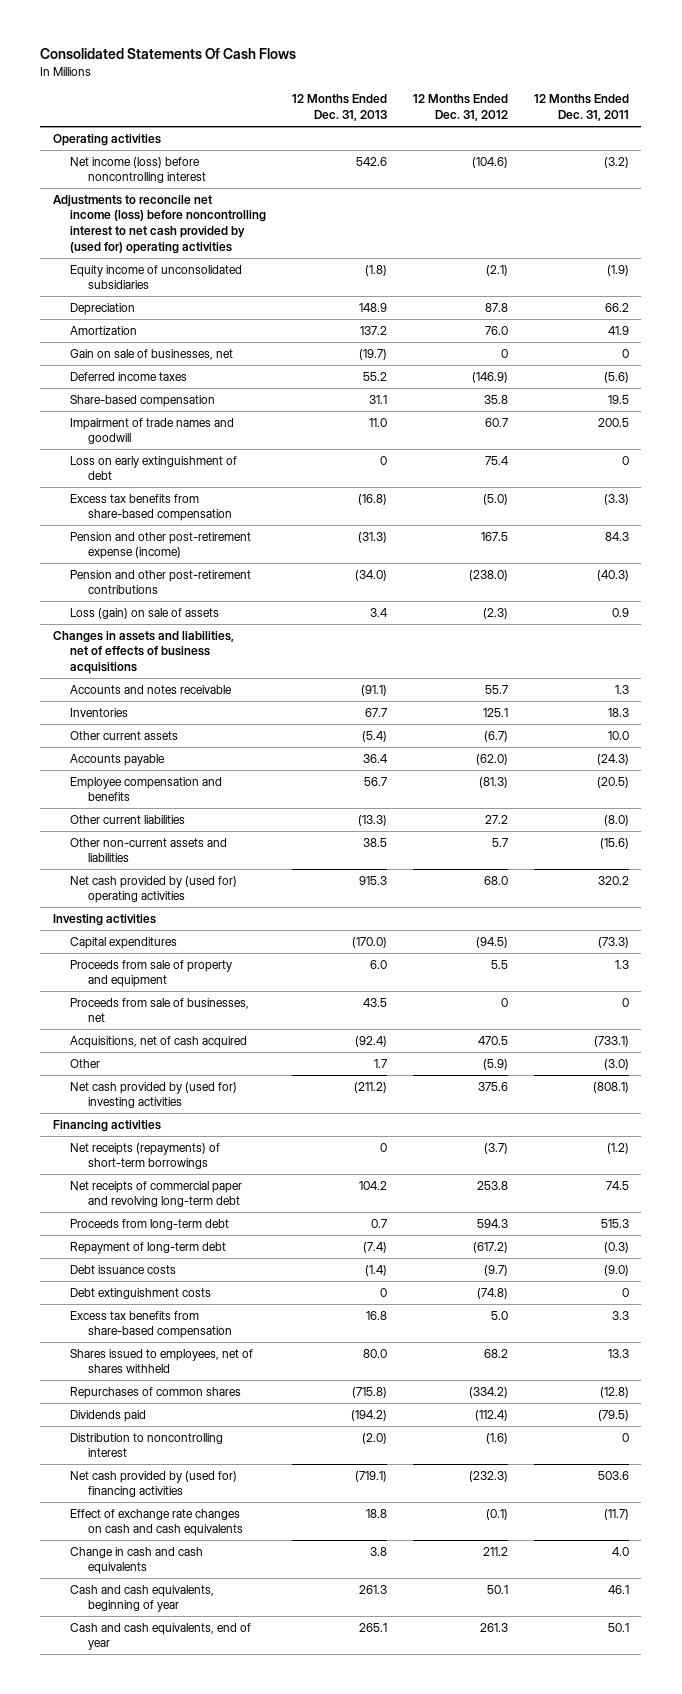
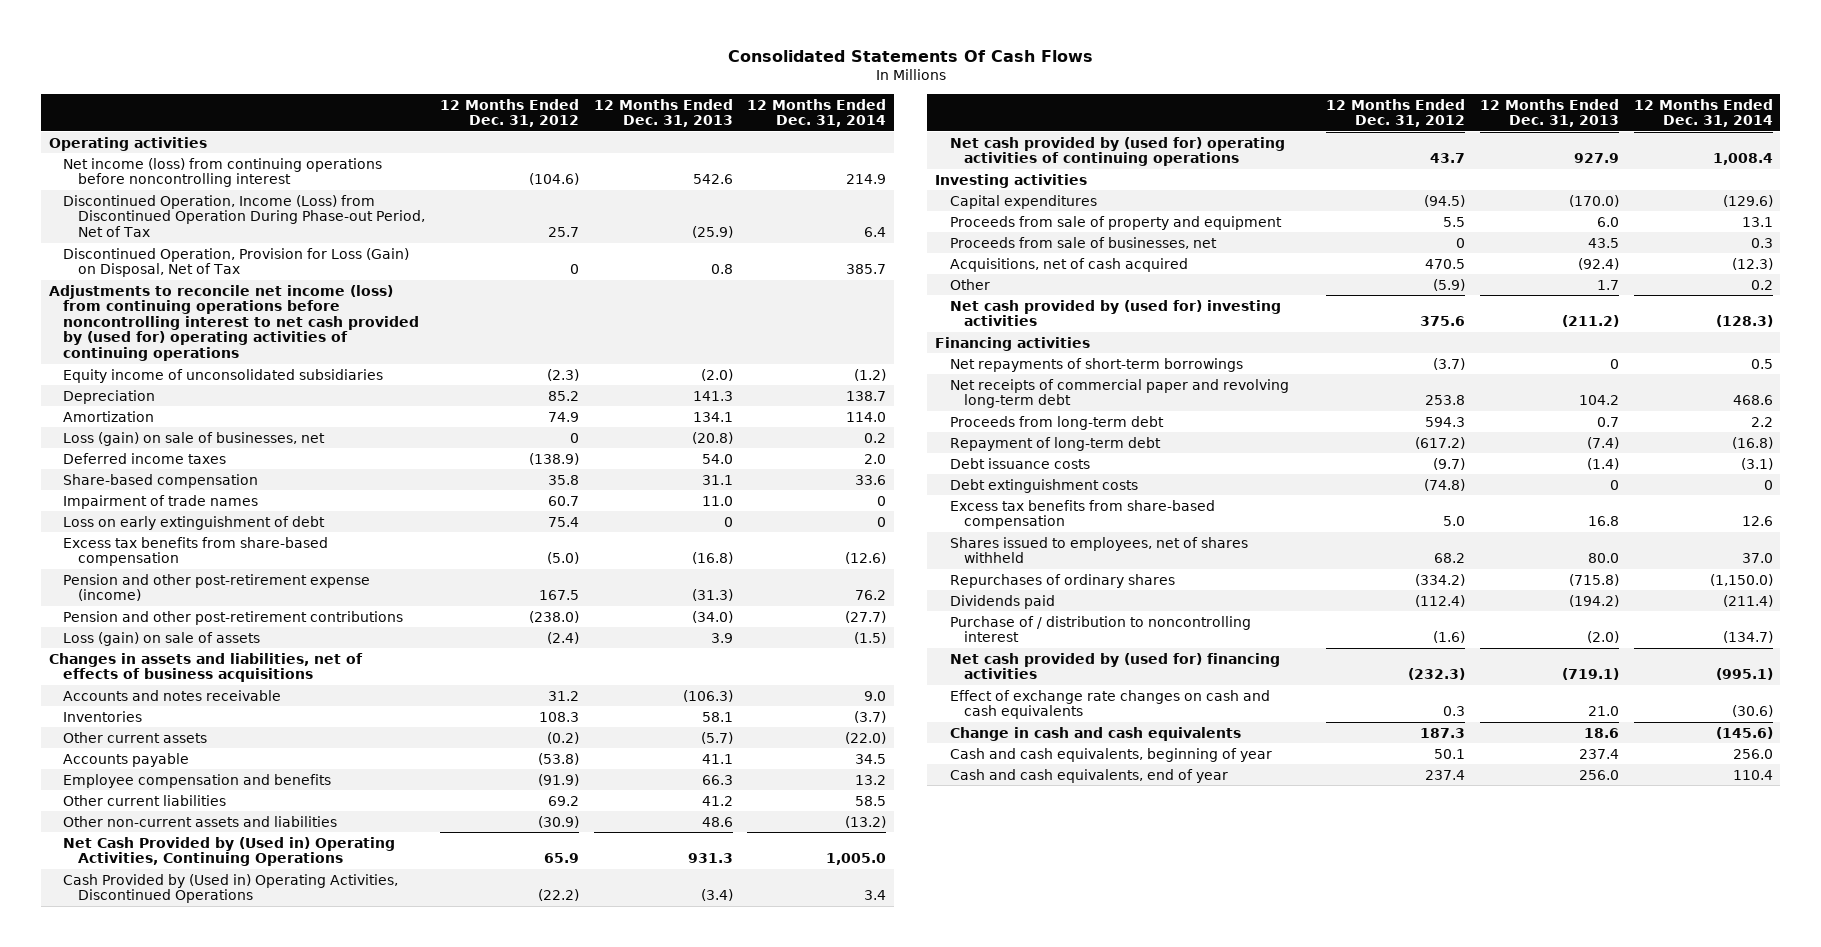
[533,94,629,122] 12 Months Ended Dec. 31, 2011 -> none
none -> [747,98,887,128] 12 Months Ended Dec. 31, 2014
[70,156,206,184] Net income (loss) before noncontrolling interest -> [63,157,383,188] Net income (loss) from continuing operations before noncontrolling interest
none -> [63,194,426,237] Discontinued Operation, Income (Loss) from Discontinued Operation During Phase-out Period, Net of Tax
none -> [63,247,410,278] Discontinued Operation, Provision for Loss (Gain) on Disposal, Net of Tax
[53,194,267,255] Adjustments to reconcile net income (loss) before noncontrolling interest to net cash provided by (used for) operating activities -> [48,284,420,362] Adjustments to reconcile net income (loss) from continuing operations before noncontrolling interest to net cash provided by (used for) operating activities of continuing operations
[365,264,388,276] (1.8) -> [700,368,733,381] (2.0)
[485,264,508,276] (2.1) -> [546,368,579,381] (2.3)
[359,302,388,312] 148.9 -> [692,390,733,401] 141.3
[484,302,508,312] 87.8 -> [547,390,579,401] 85.2
[360,325,388,335] 137.2 -> [692,411,733,422] 134.1
[484,325,508,335] 76.0 -> [547,411,579,422] 74.9
[70,348,234,360] Gain on sale of businesses, net -> [63,431,326,446] Loss (gain) on sale of businesses, net
[359,348,388,360] (19.7) -> [691,431,733,444] (20.8)
[363,371,388,381] 55.2 -> [701,453,733,464] 54.0
[471,371,508,383] (146.9) -> [528,452,579,465] (138.9)
[70,417,235,445] Impairment of trade names and goodwill -> [63,494,259,509] Impairment of trade names
[370,607,389,617] 3.4 -> [710,632,733,643] 3.9
[482,607,508,619] (2.3) -> [546,631,579,644] (2.4)
[361,684,388,696] (91.1) -> [682,689,733,702] (106.3)
[484,684,508,694] 55.7 -> [547,690,579,701] 31.2
[365,707,388,717] 67.7 -> [701,711,733,722] 58.1
[482,707,508,717] 125.1 -> [538,711,579,722] 108.3
[362,730,388,742] (5.4) -> [700,731,733,744] (5.7)
[483,730,508,742] (6.7) -> [546,731,579,744] (0.2)
[363,753,389,763] 36.4 -> [701,753,733,764] 41.1
[475,753,508,765] (62.0) -> [537,752,579,765] (53.8)
[364,776,388,786] 56.7 -> [701,774,733,785] 66.3
[478,776,508,788] (81.3) -> [537,773,579,786] (91.9)
[358,814,388,826] (13.3) -> [701,795,733,806] 41.2
[484,814,508,824] 27.2 -> [547,795,579,806] 69.2
[363,837,388,847] 38.5 -> [701,816,733,827] 48.6
[491,837,508,847] 5.7 -> [537,815,579,828] (30.9)
none -> [63,836,396,867] Net Cash Provided by (Used in) Operating Activities, Continuing Operations
none -> [63,873,399,904] Cash Provided by (Used in) Operating Activities, Discontinued Operations
[70,875,238,904] Net cash provided by (used for) operating activities -> [949,136,1285,167] Net cash provided by (used for) operating activities of continuing operations
[359,875,388,885] 915.3 -> [1573,153,1619,164] 927.9
[483,875,508,885] 68.0 -> [1429,153,1465,164] 43.7
[70,1142,221,1170] Net receipts (repayments) of short-term borrowings -> [949,357,1243,372] Net repayments of short-term borrowings
[70,1386,242,1399] Repurchases of common shares -> [949,573,1175,588] Repurchases of ordinary shares
[70,1432,224,1458] Distribution to noncontrolling interest -> [949,615,1251,643] Purchase of / distribution to noncontrolling interest
[366,1508,388,1518] 18.8 -> [1587,706,1619,717] 21.0
[485,1508,508,1520] (0.1) -> [1442,706,1465,717] 0.3
[370,1546,388,1556] 3.8 -> [1583,727,1619,738] 18.6
[482,1546,508,1556] 211.2 -> [1419,727,1465,738] 187.3
[359,1584,388,1594] 261.3 -> [1578,748,1619,759] 237.4
[359,1622,388,1632] 265.1 -> [1578,769,1619,780] 256.0
[479,1622,508,1632] 261.3 -> [1424,769,1465,780] 237.4

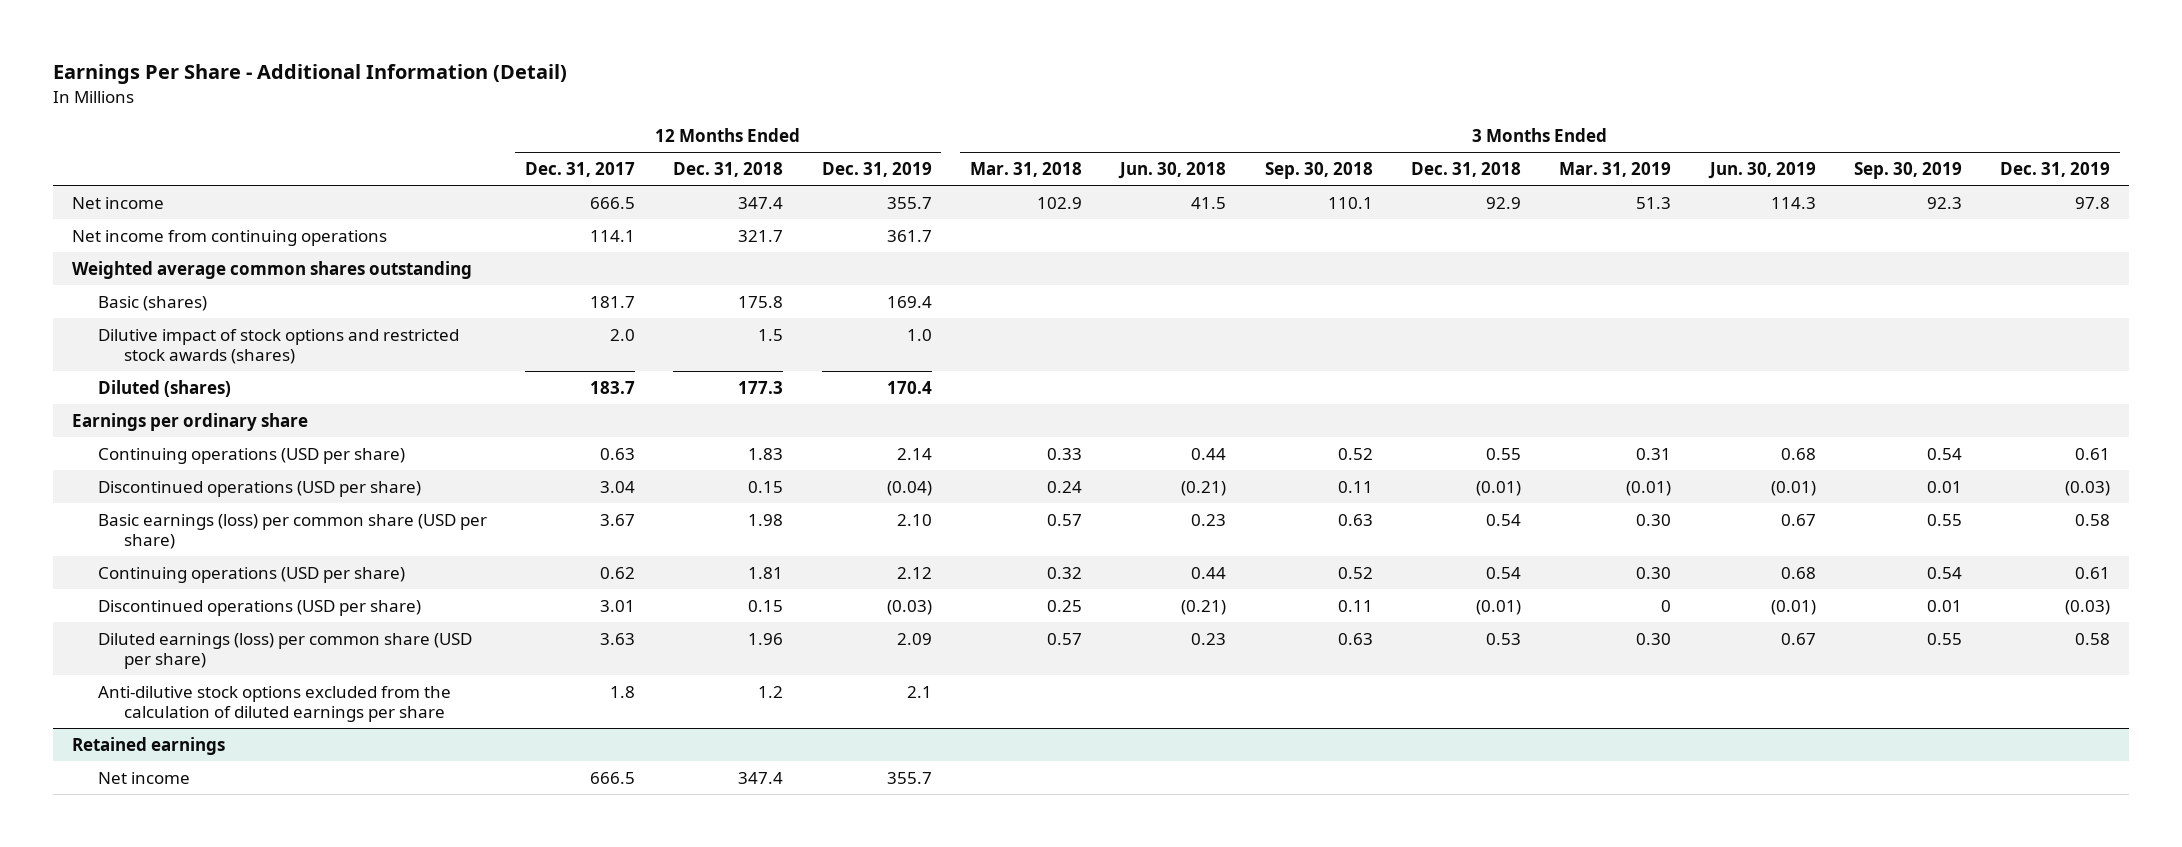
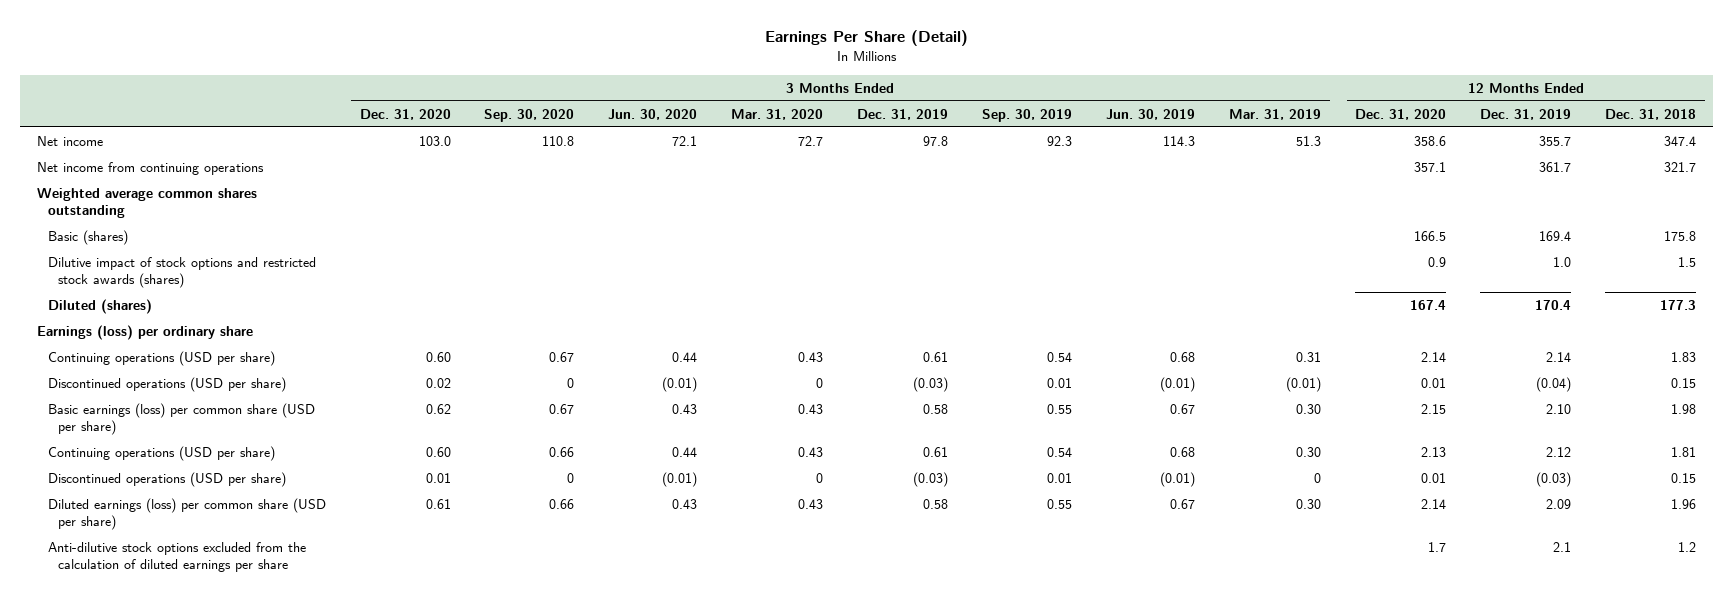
[52,64,567,85] Earnings Per Share - Additional Information (Detail) -> [764,29,968,46] Earnings Per Share (Detail)
[525,162,636,178] Dec. 31, 2017 -> none
[970,162,1083,178] Mar. 31, 2018 -> none
[1118,162,1227,180] Jun. 30, 2018 -> none
[1264,162,1373,180] Sep. 30, 2018 -> none
[1410,162,1521,178] Dec. 31, 2018 -> none
none -> [359,108,451,120] Dec. 31, 2020
none -> [484,108,575,122] Sep. 30, 2020
none -> [608,108,698,120] Jun. 30, 2020
none -> [731,108,824,120] Mar. 31, 2020
none -> [1355,108,1447,120] Dec. 31, 2020
[71,412,308,431] Earnings per ordinary share -> [36,324,253,340] Earnings (loss) per ordinary share
[71,736,225,755] Retained earnings -> none
[97,771,190,784] Net income -> none

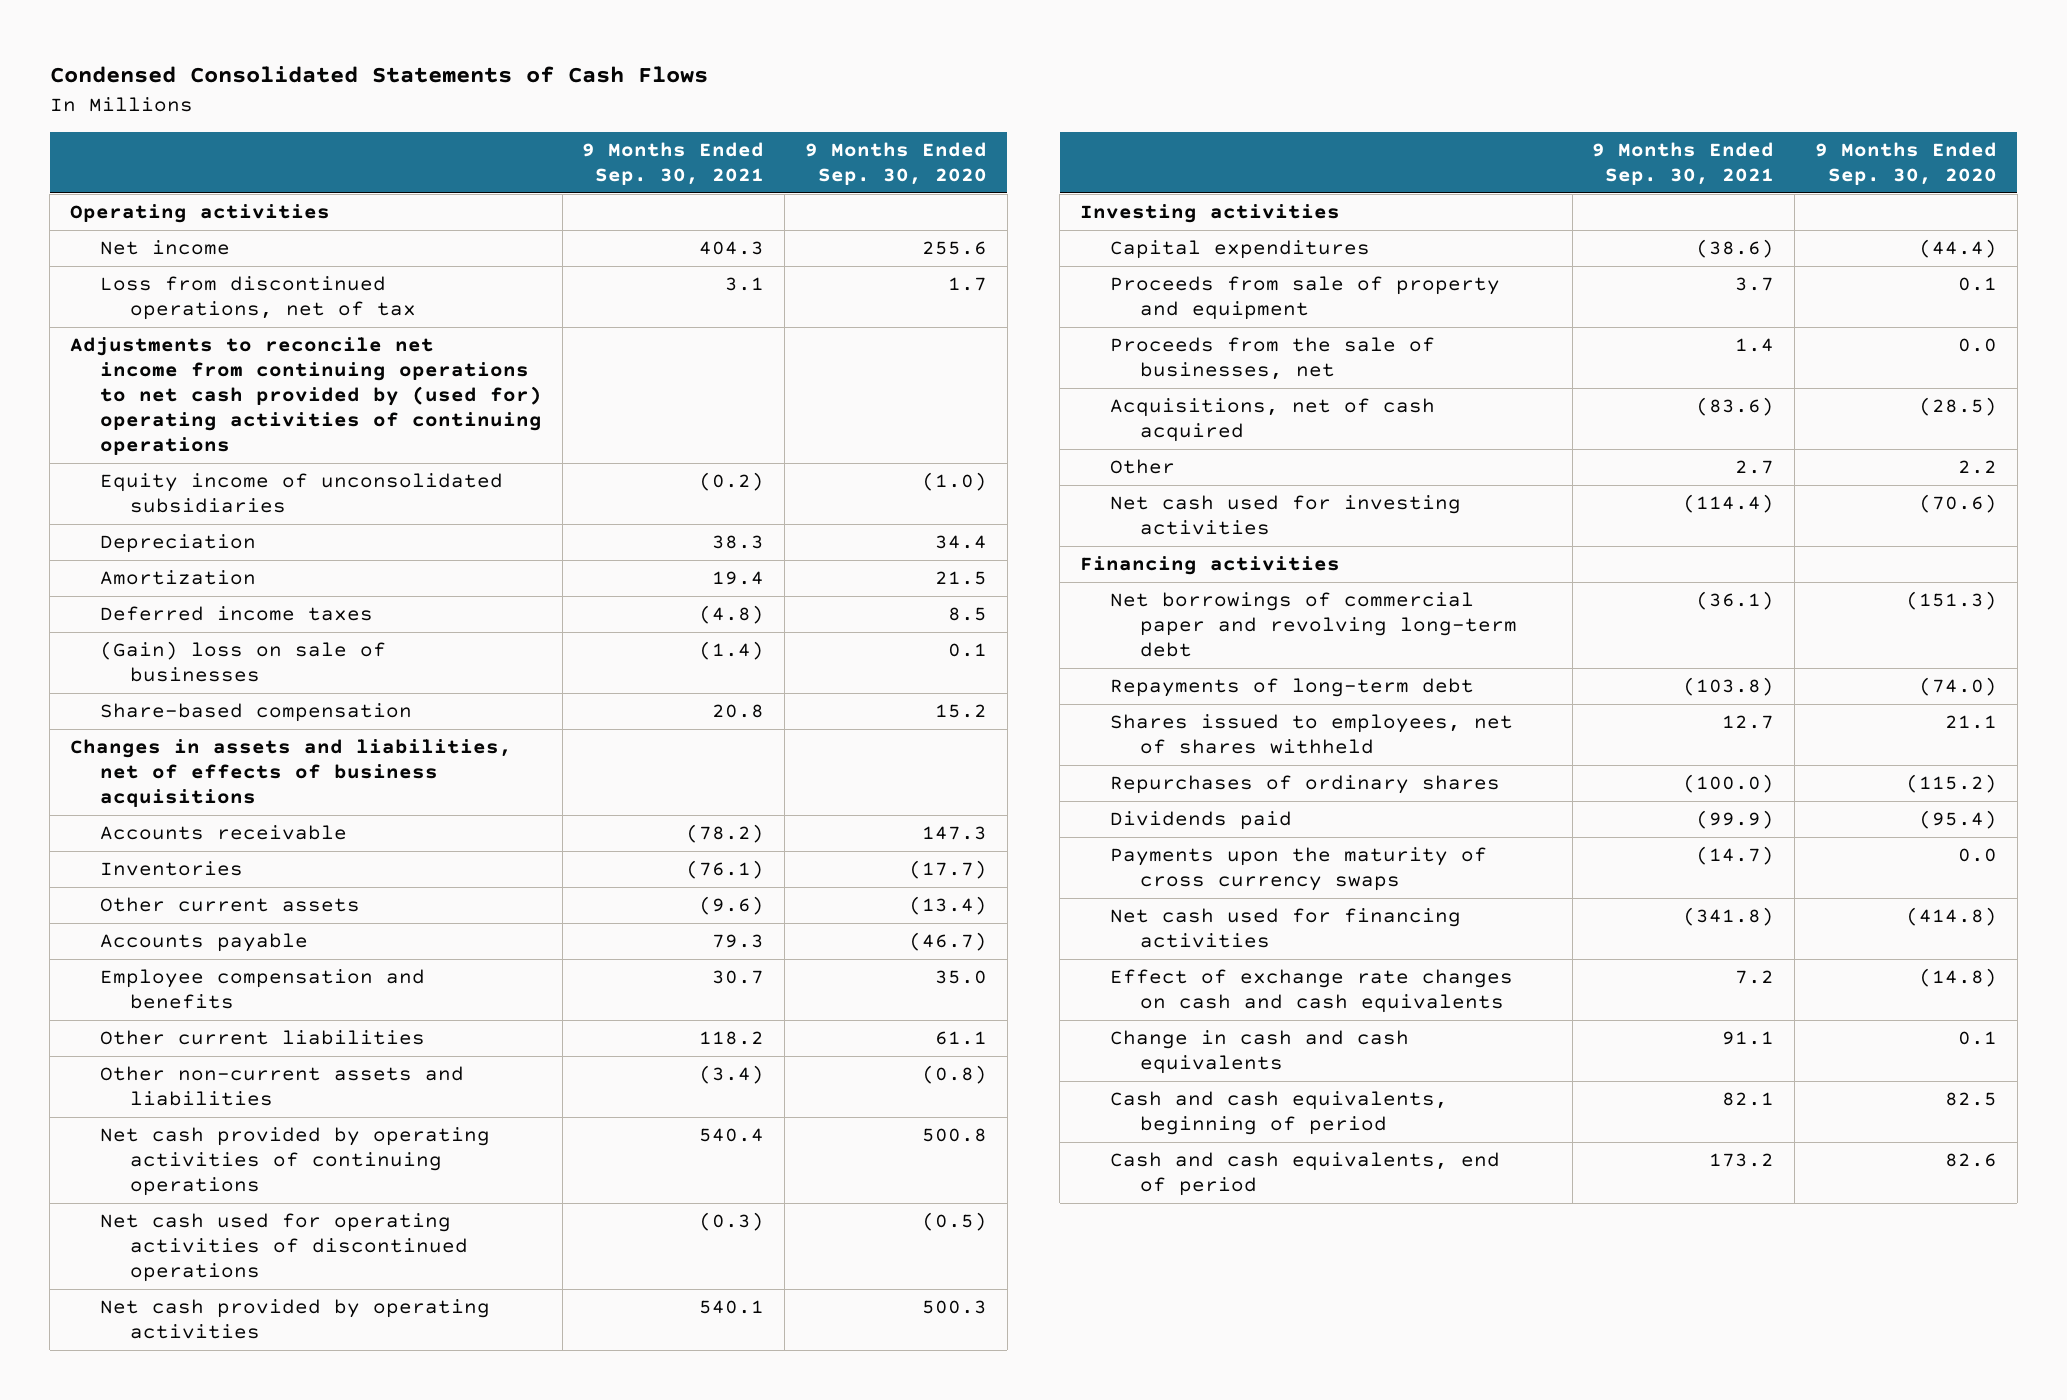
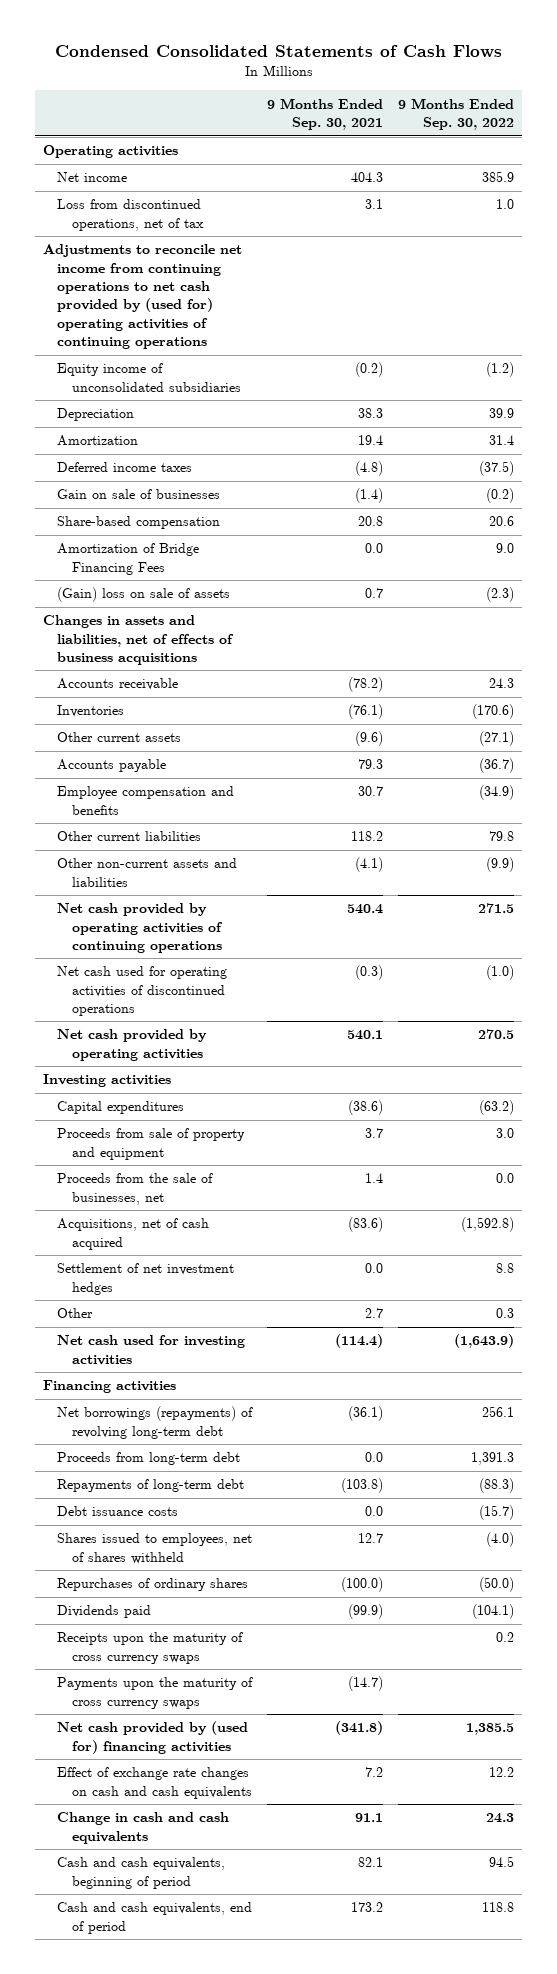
[804,141,987,185] 9 Months Ended Sep. 30, 2020 -> none
none -> [398,97,515,131] 9 Months Ended Sep. 30, 2022
[99,641,386,683] (Gain) loss on sale of businesses -> [57,489,221,500] Gain on sale of businesses
none -> [57,543,200,575] Amortization of Bridge Financing Fees
none -> [57,587,231,603] (Gain) loss on sale of assets
[699,1065,765,1085] (3.4) -> [355,857,384,873] (4.1)
none -> [57,1263,235,1295] Settlement of net investment hedges
[1109,592,1517,658] Net borrowings of commercial paper and revolving long-term debt -> [57,1406,254,1439] Net borrowings (repayments) of revolving long-term debt
none -> [57,1452,241,1466] Proceeds from long-term debt
none -> [57,1506,179,1517] Debt issuance costs
none -> [57,1632,244,1664] Receipts upon the maturity of cross currency swaps
[1109,908,1461,949] Net cash used for financing activities -> [57,1721,249,1754] Net cash provided by (used for) financing activities

